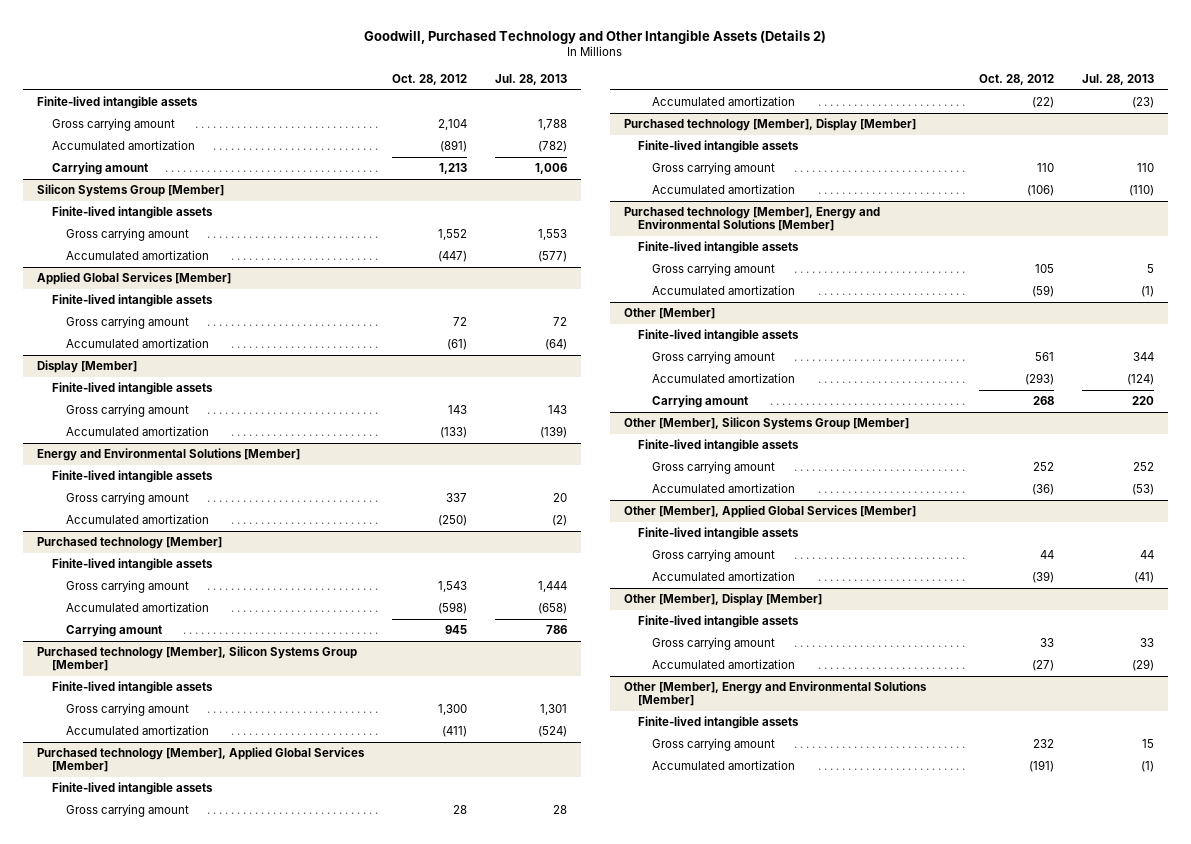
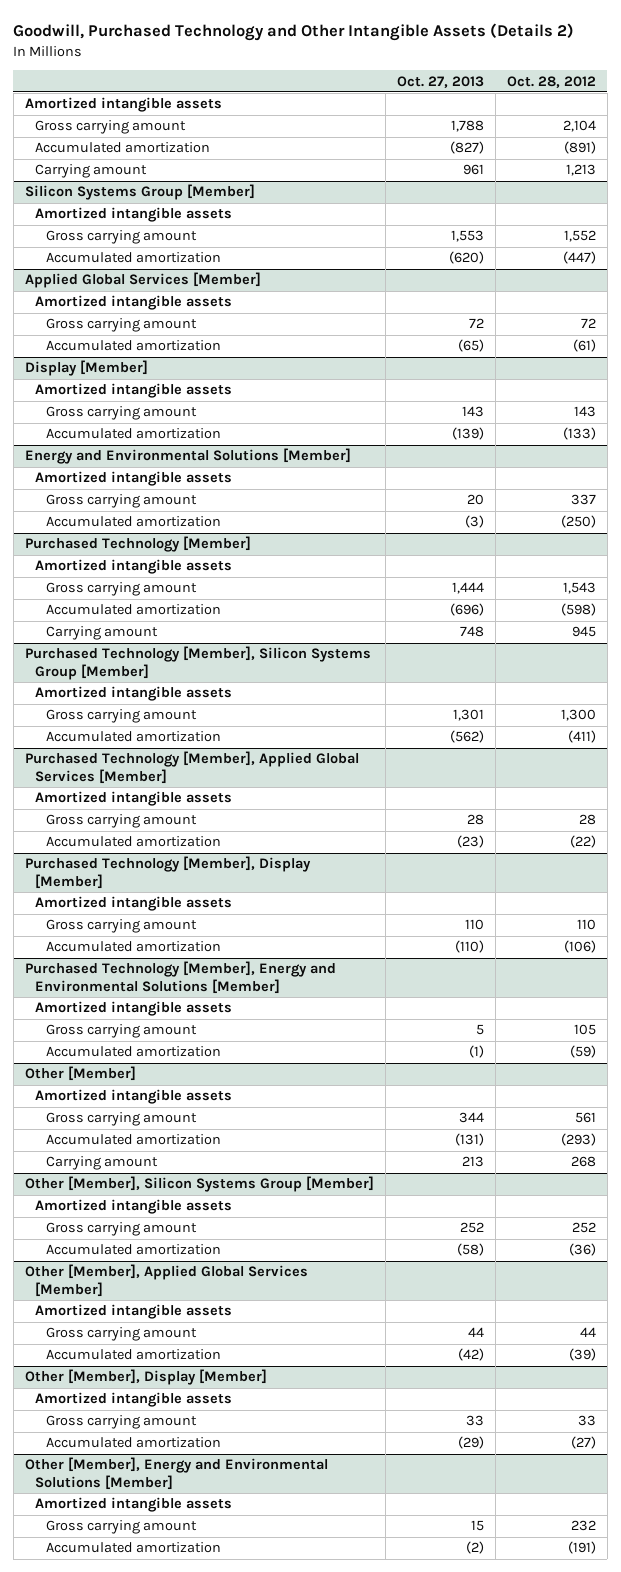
[495,73,568,85] Jul. 28, 2013 -> none
none -> [396,75,484,88] Oct. 27, 2013
[37,96,199,110] Finite-lived intangible assets -> [24,97,222,113] Amortized intangible assets
[51,206,213,220] Finite-lived intangible assets -> [35,207,233,223] Amortized intangible assets
[51,294,213,308] Finite-lived intangible assets -> [35,295,233,311] Amortized intangible assets
[51,382,213,396] Finite-lived intangible assets -> [35,383,233,399] Amortized intangible assets
[51,470,213,484] Finite-lived intangible assets -> [35,471,233,487] Amortized intangible assets
[37,537,223,550] Purchased technology [Member] -> [24,536,251,553] Purchased Technology [Member]
[51,558,213,572] Finite-lived intangible assets -> [35,559,233,575] Amortized intangible assets
[37,646,358,672] Purchased technology [Member], Silicon Systems Group [Member] -> [24,646,371,680] Purchased Technology [Member], Silicon Systems Group [Member]
[51,681,213,695] Finite-lived intangible assets -> [35,686,233,702] Amortized intangible assets
[37,747,366,773] Purchased technology [Member], Applied Global Services [Member] -> [24,751,359,784] Purchased Technology [Member], Applied Global Services [Member]
[51,782,213,796] Finite-lived intangible assets -> [35,791,233,807] Amortized intangible assets
[623,118,916,132] Purchased technology [Member], Display [Member] -> [24,856,311,889] Purchased Technology [Member], Display [Member]
[637,140,799,154] Finite-lived intangible assets -> [35,896,233,912] Amortized intangible assets
[623,207,880,232] Purchased technology [Member], Energy and Environmental Solutions [Member] -> [24,961,336,994] Purchased Technology [Member], Energy and Environmental Solutions [Member]
[637,241,799,255] Finite-lived intangible assets -> [35,1001,233,1017] Amortized intangible assets
[637,329,799,343] Finite-lived intangible assets -> [35,1089,233,1105] Amortized intangible assets
[637,439,799,453] Finite-lived intangible assets -> [35,1199,233,1215] Amortized intangible assets
[637,527,799,541] Finite-lived intangible assets -> [35,1304,233,1320] Amortized intangible assets
[637,615,799,629] Finite-lived intangible assets -> [35,1392,233,1408] Amortized intangible assets
[637,716,799,730] Finite-lived intangible assets -> [35,1497,233,1513] Amortized intangible assets

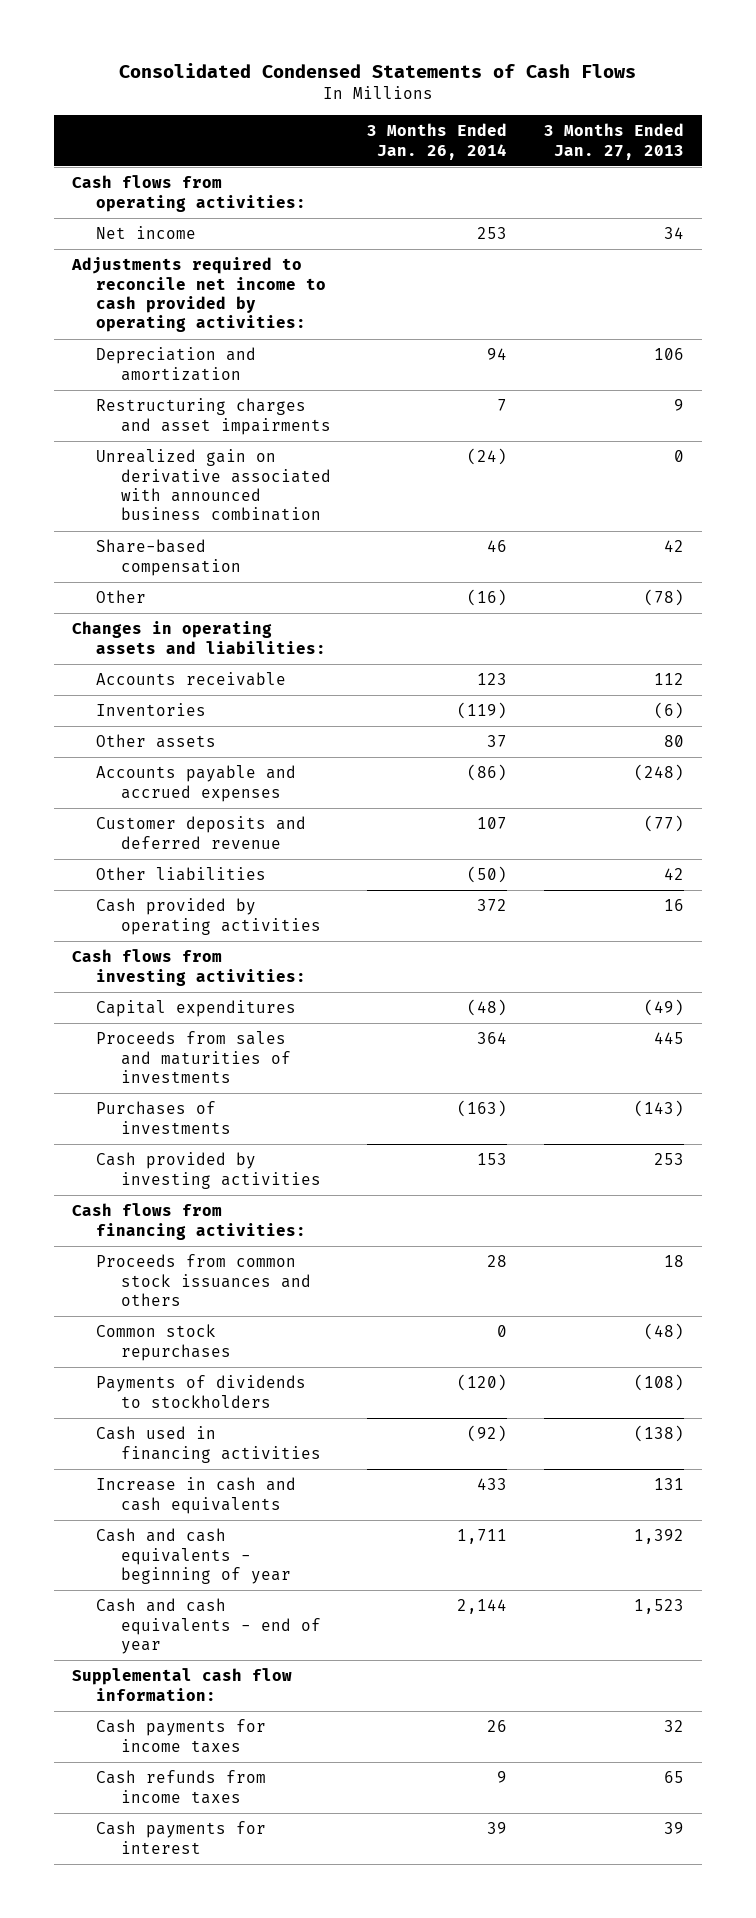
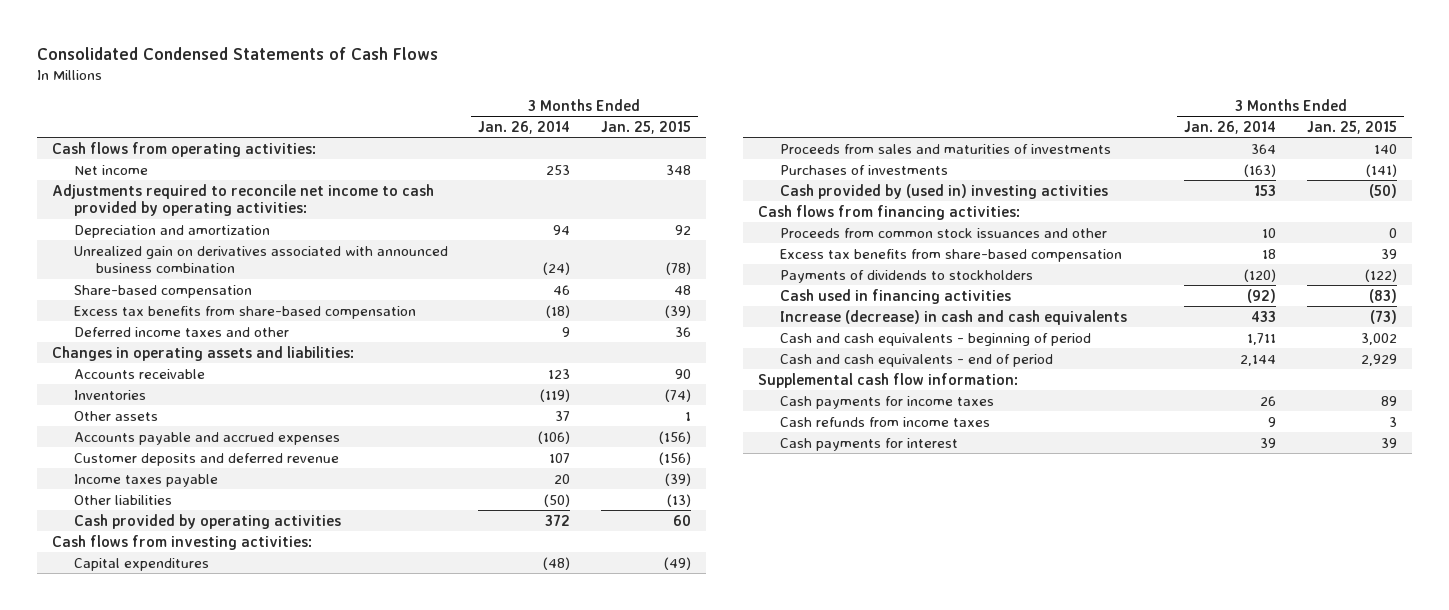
[543,123,684,160] 3 Months Ended Jan. 27, 2013 -> none
none -> [600,120,691,134] Jan. 25, 2015
[96,398,331,435] Restructuring charges and asset impairments -> none
[96,449,331,522] Unrealized gain on derivative associated with announced business combination -> [73,245,448,274] Unrealized gain on derivatives associated with announced business combination
none -> [73,305,416,319] Excess tax benefits from share-based compensation
[96,590,147,604] Other -> [73,326,289,337] Deferred income taxes and other
[467,589,508,607] (16) -> [562,326,571,337] 9
[467,764,508,782] (86) -> [538,430,571,444] (106)
none -> [73,473,218,487] Income taxes payable
[96,1152,321,1189] Cash provided by investing activities -> [780,183,1109,199] Cash provided by (used in) investing activities
[96,1324,231,1361] Common stock repurchases -> none
[96,1254,311,1307] Proceeds from common stock issuances and others -> [780,227,1108,238] Proceeds from common stock issuances and other
[487,1255,508,1268] 28 -> [1262,227,1277,238] 10
none -> [780,248,1123,262] Excess tax benefits from share-based compensation
[96,1477,297,1514] Increase in cash and cash equivalents -> [780,309,1128,325] Increase (decrease) in cash and cash equivalents
[96,1528,291,1585] Cash and cash equivalents - beginning of year -> [780,332,1092,346] Cash and cash equivalents - beginning of period
[96,1598,321,1655] Cash and cash equivalents - end of year -> [780,353,1054,367] Cash and cash equivalents - end of period

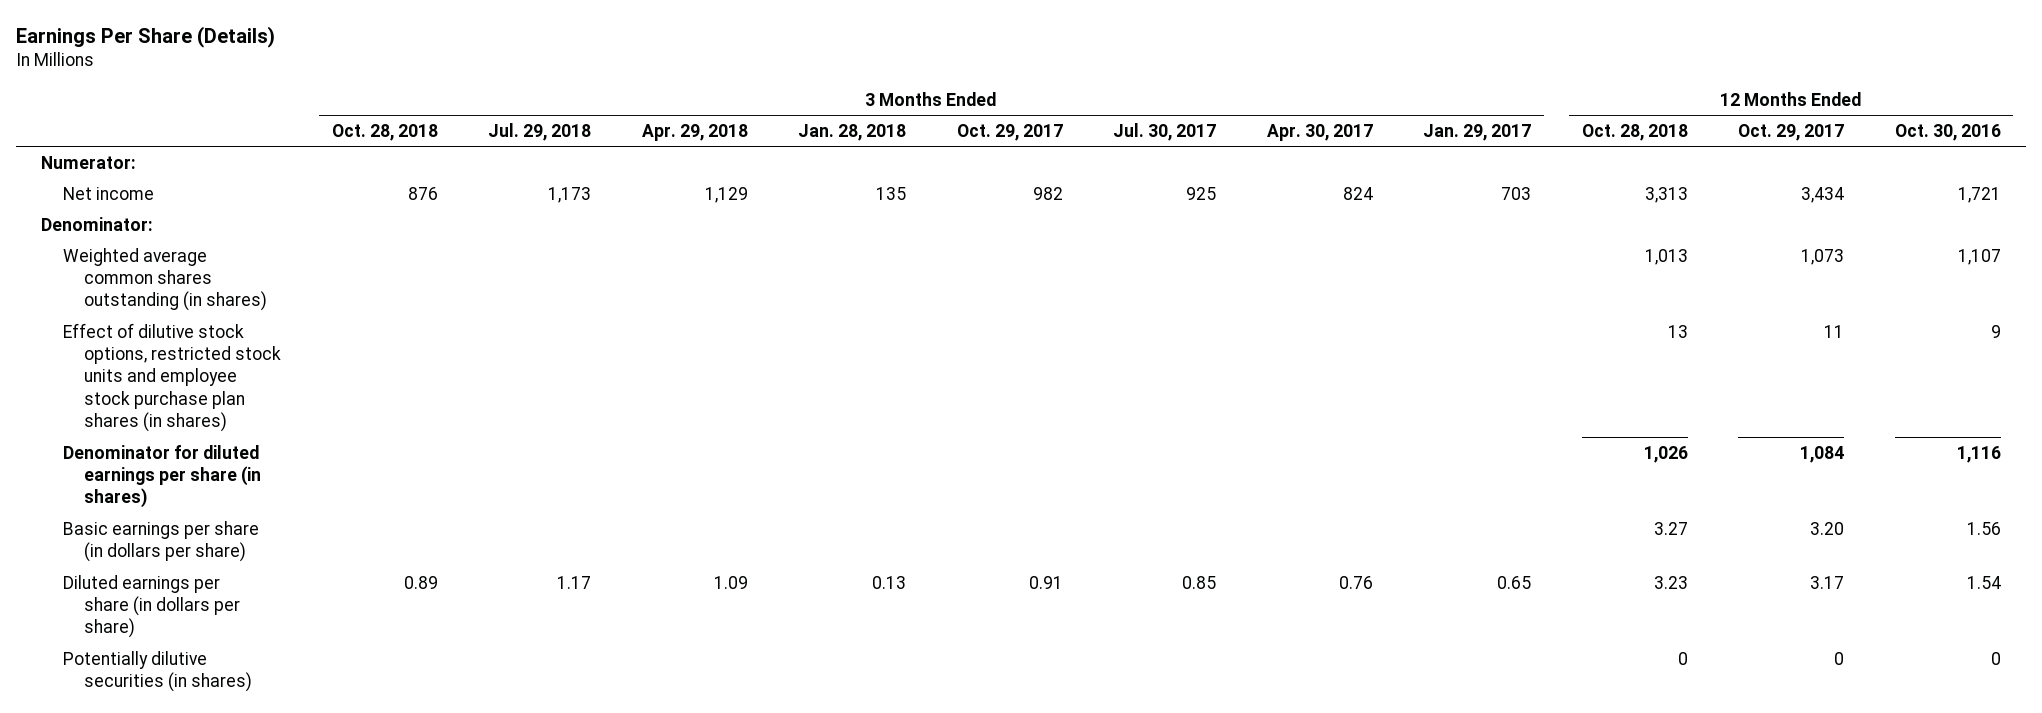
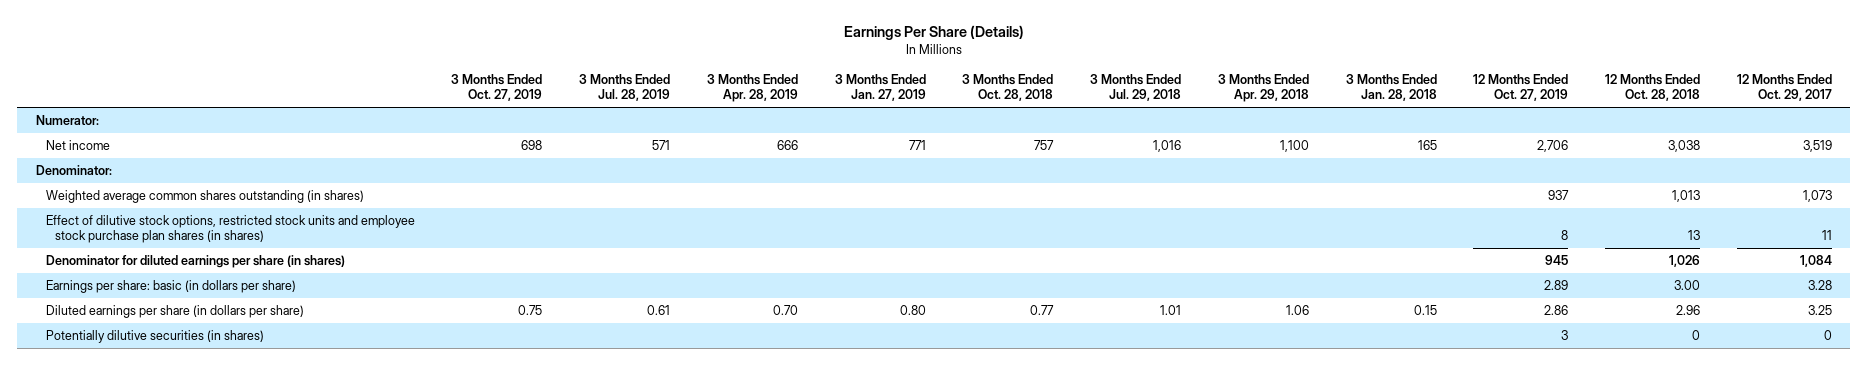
[956,123,1063,141] Oct. 29, 2017 -> none
[1113,122,1217,141] Jul. 30, 2017 -> none
[1266,123,1373,141] Apr. 30, 2017 -> none
[1423,123,1532,141] Jan. 29, 2017 -> none
[1894,123,2001,141] Oct. 30, 2016 -> none
none -> [451,74,543,102] 3 Months Ended Oct. 27, 2019
none -> [579,74,671,102] 3 Months Ended Jul. 28, 2019
none -> [706,74,798,103] 3 Months Ended Apr. 28, 2019
none -> [834,74,926,102] 3 Months Ended Jan. 27, 2019
none -> [1473,74,1569,102] 12 Months Ended Oct. 27, 2019
[407,186,438,200] 876 -> [1034,140,1055,151] 757
[548,186,592,203] 1,173 -> [1153,140,1182,153] 1,016
[704,186,748,203] 1,129 -> [1279,140,1309,153] 1,100
[876,186,907,200] 135 -> [1417,140,1437,151] 165
[1644,186,1688,203] 3,313 -> [1668,140,1701,153] 3,038
[1801,186,1845,203] 3,434 -> [1802,140,1832,153] 3,519
[62,520,259,563] Basic earnings per share (in dollars per share) -> [45,280,296,294] Earnings per share: basic (in dollars per share)
[1653,521,1688,535] 3.27 -> [1674,280,1701,291] 3.00
[1810,521,1845,535] 3.20 -> [1807,280,1832,291] 3.28
[403,575,438,589] 0.89 -> [1030,305,1055,316] 0.77
[557,575,592,589] 1.17 -> [1160,305,1182,316] 1.01
[713,575,748,589] 1.09 -> [1285,305,1309,316] 1.06
[872,575,907,589] 0.13 -> [1413,305,1437,316] 0.15
[1653,575,1688,589] 3.23 -> [1676,305,1701,316] 2.96
[1810,575,1845,589] 3.17 -> [1807,305,1832,316] 3.25

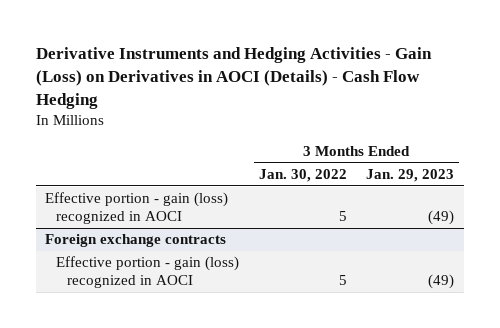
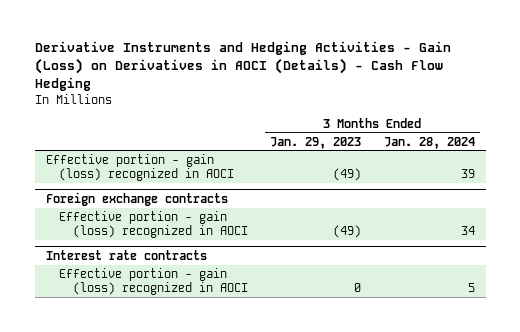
[258,168,347,182] Jan. 30, 2022 -> none
none -> [383,136,475,149] Jan. 28, 2024
none -> [45,249,207,260] Interest rate contracts
none -> [59,267,248,295] Effective portion - gain (loss) recognized in AOCI

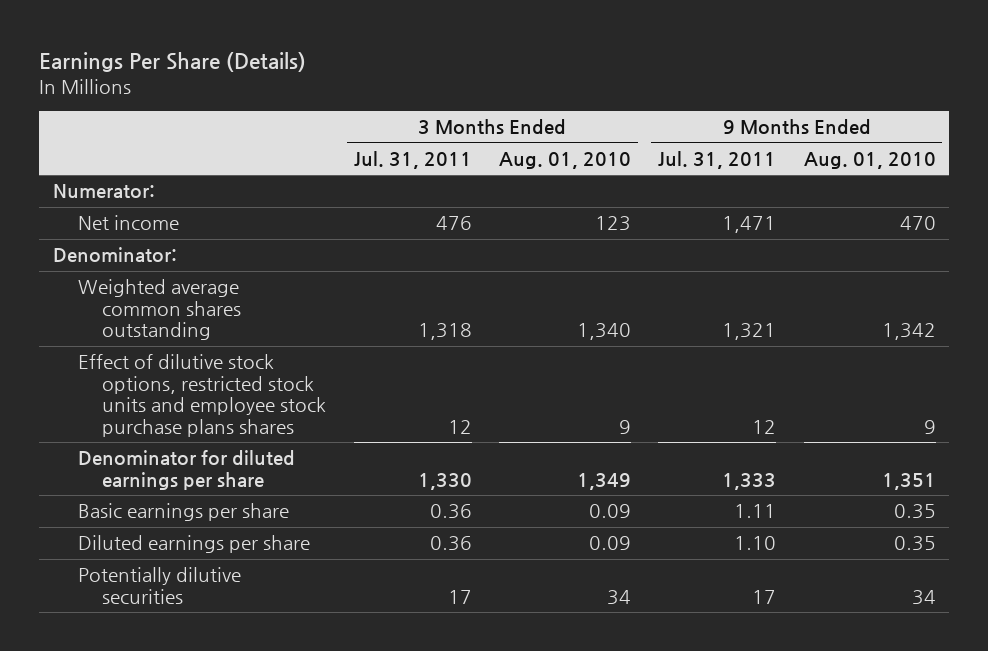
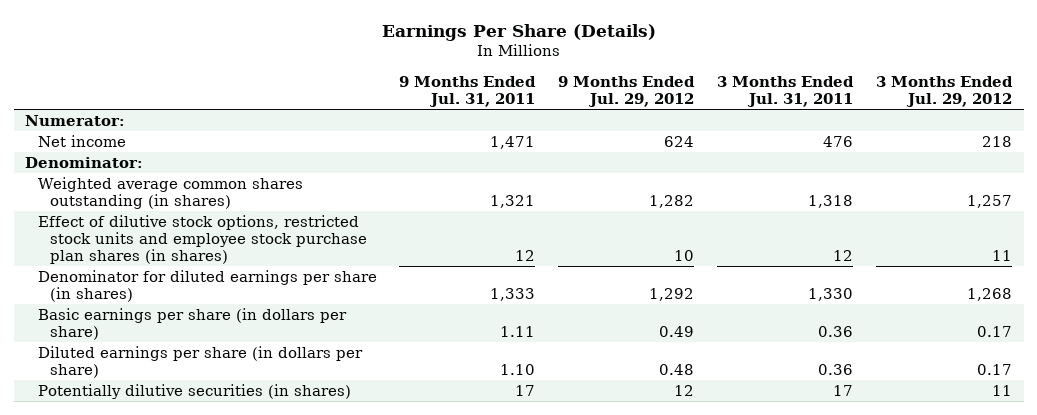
[498,152,631,170] Aug. 01, 2010 -> none
[803,152,936,170] Aug. 01, 2010 -> none
none -> [558,76,696,108] 9 Months Ended Jul. 29, 2012
none -> [876,76,1014,108] 3 Months Ended Jul. 29, 2012
[77,279,242,341] Weighted average common shares outstanding -> [37,176,303,210] Weighted average common shares outstanding (in shares)
[77,354,327,437] Effect of dilutive stock options, restricted stock units and employee stock purchase plans shares -> [37,214,367,265] Effect of dilutive stock options, restricted stock units and employee stock purchase plan shares (in shares)
[77,450,295,490] Denominator for diluted earnings per share -> [37,269,377,303] Denominator for diluted earnings per share (in shares)
[77,503,289,522] Basic earnings per share -> [37,307,347,341] Basic earnings per share (in dollars per share)
[77,535,310,554] Diluted earnings per share -> [37,345,363,379] Diluted earnings per share (in dollars per share)
[77,567,241,604] Potentially dilutive securities -> [37,383,351,399] Potentially dilutive securities (in shares)

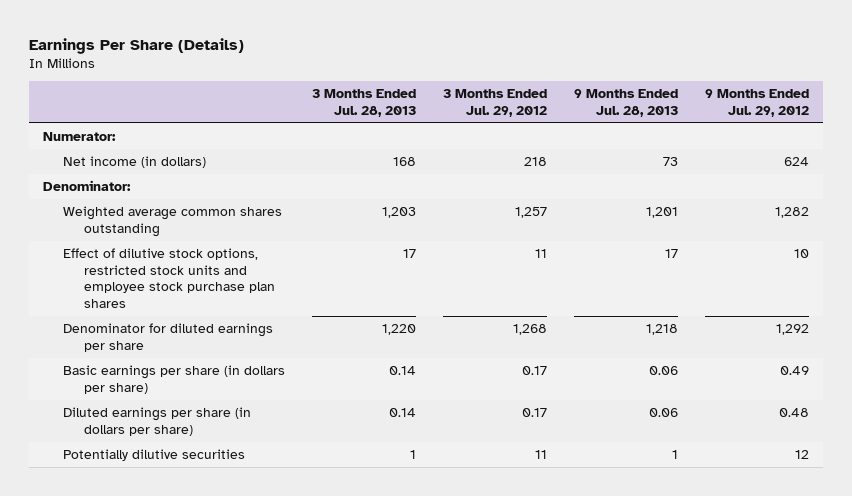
[399,76,537,108] 9 Months Ended Jul. 31, 2011 -> none
[717,76,855,108] 3 Months Ended Jul. 31, 2011 -> none
none -> [312,89,417,117] 3 Months Ended Jul. 28, 2013
none -> [574,89,679,117] 9 Months Ended Jul. 28, 2013
[37,134,126,147] Net income -> [63,156,207,169] Net income (in dollars)
[37,176,303,210] Weighted average common shares outstanding (in shares) -> [63,206,283,237] Weighted average common shares outstanding
[37,214,367,265] Effect of dilutive stock options, restricted stock units and employee stock purchase plan shares (in shares) -> [63,248,275,308] Effect of dilutive stock options, restricted stock units and employee stock purchase plan shares
[37,269,377,303] Denominator for diluted earnings per share (in shares) -> [63,323,274,352] Denominator for diluted earnings per share
[37,383,351,399] Potentially dilutive securities (in shares) -> [63,449,246,462] Potentially dilutive securities

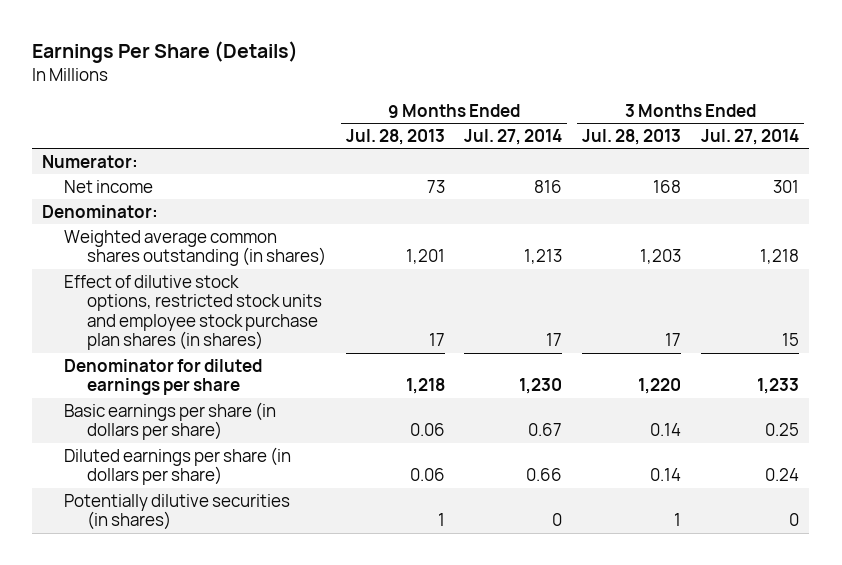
[443,89,548,117] 3 Months Ended Jul. 29, 2012 -> none
[705,89,810,117] 9 Months Ended Jul. 29, 2012 -> none
none -> [464,128,563,145] Jul. 27, 2014
none -> [701,128,800,145] Jul. 27, 2014
[63,156,207,169] Net income (in dollars) -> [64,179,154,193] Net income
[63,206,283,237] Weighted average common shares outstanding -> [64,229,326,267] Weighted average common shares outstanding (in shares)
[63,248,275,308] Effect of dilutive stock options, restricted stock units and employee stock purchase plan shares -> [64,274,322,351] Effect of dilutive stock options, restricted stock units and employee stock purchase plan shares (in shares)
[63,449,246,462] Potentially dilutive securities -> [64,493,291,531] Potentially dilutive securities (in shares)

